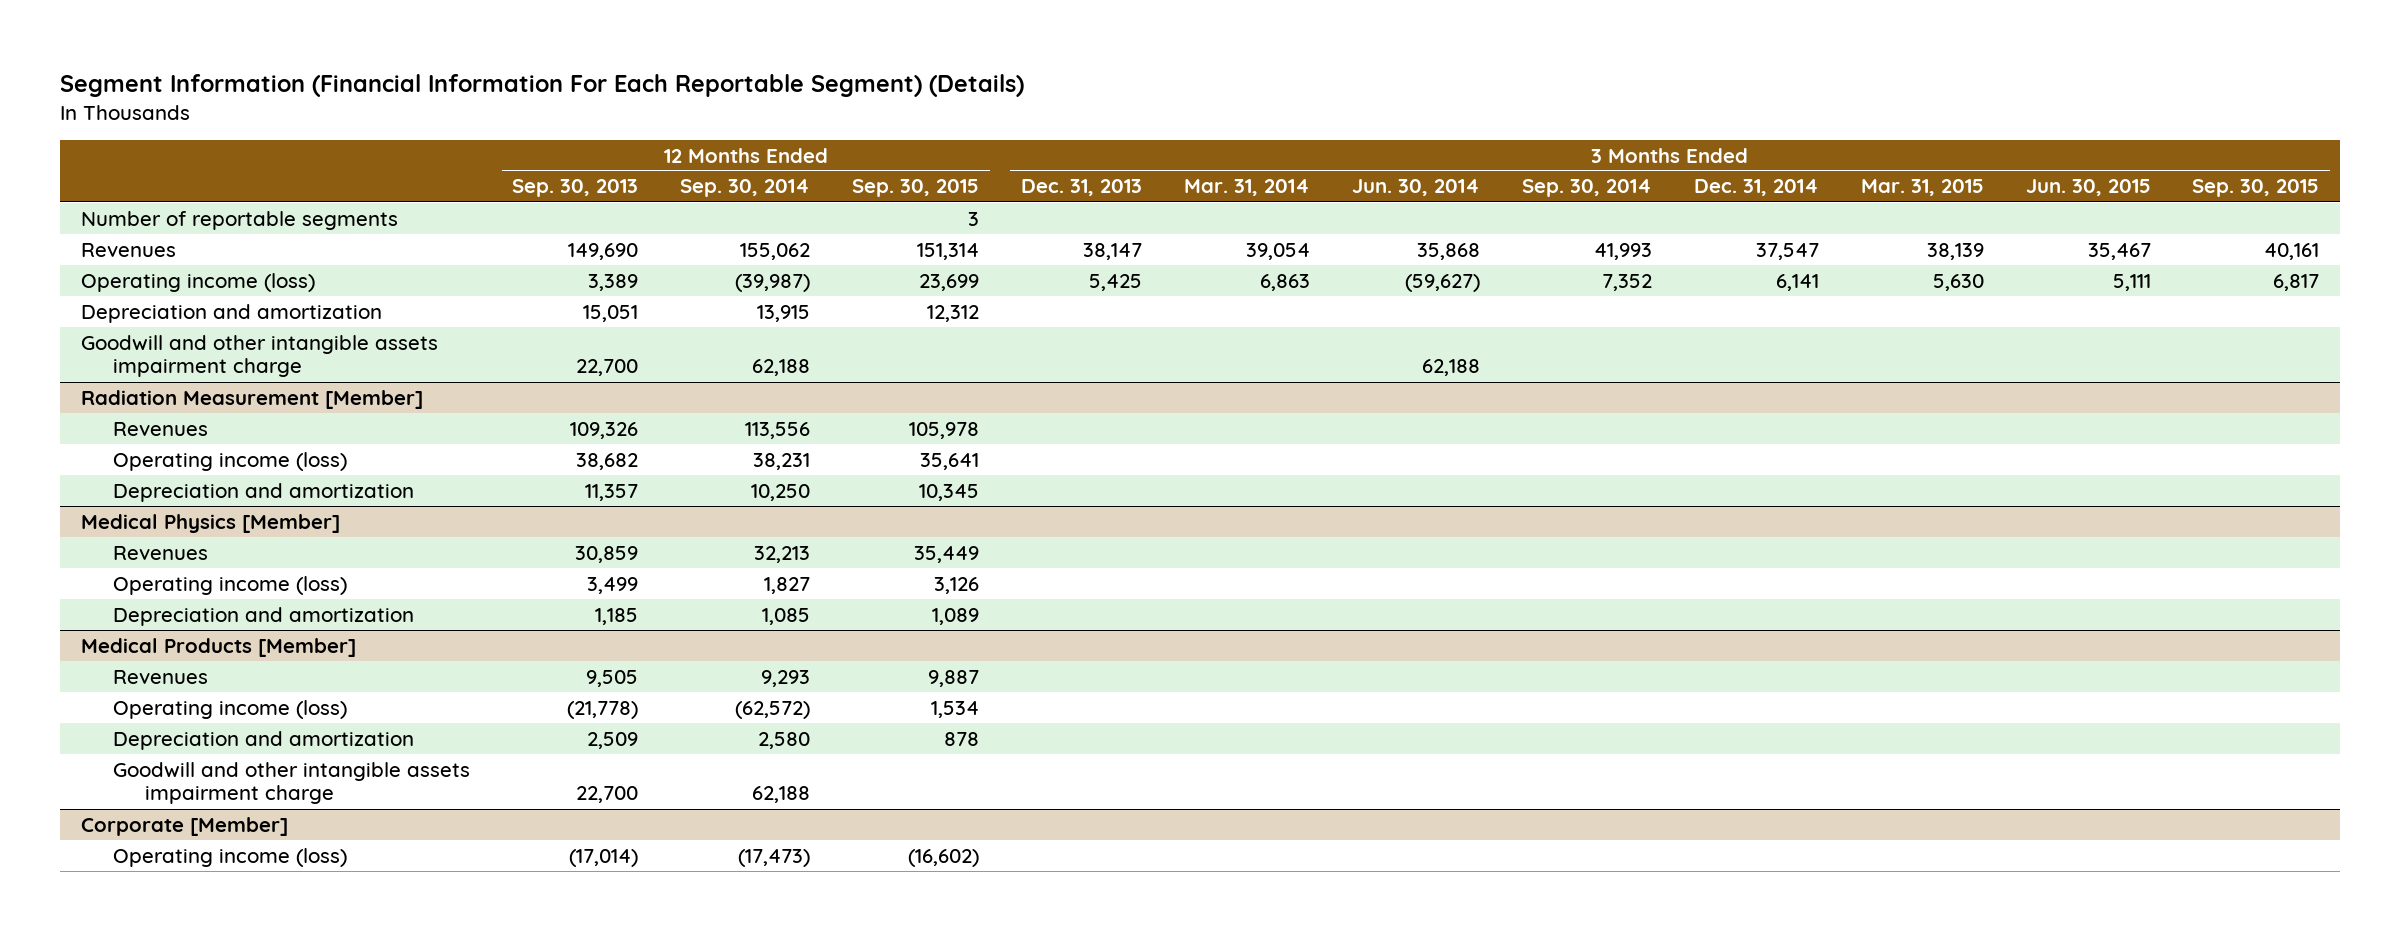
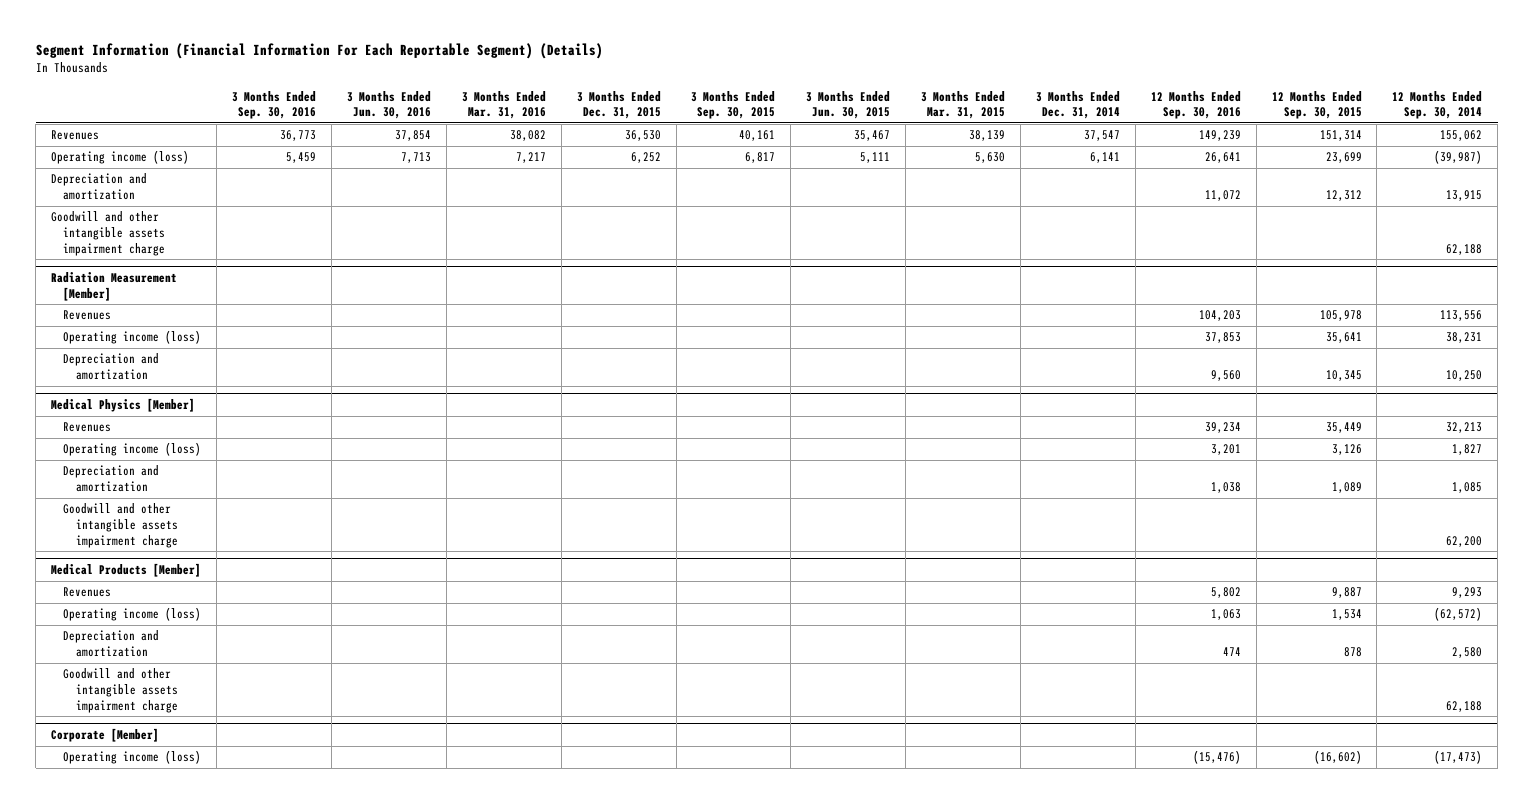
[512,179,639,198] Sep. 30, 2013 -> none
[1020,179,1142,197] Dec. 31, 2013 -> none
[1183,179,1310,197] Mar. 31, 2014 -> none
[1351,179,1480,197] Jun. 30, 2014 -> none
[1521,179,1652,198] Sep. 30, 2014 -> none
none -> [232,90,317,120] 3 Months Ended Sep. 30, 2016
none -> [347,90,432,120] 3 Months Ended Jun. 30, 2016
none -> [461,90,546,120] 3 Months Ended Mar. 31, 2016
none -> [576,90,661,120] 3 Months Ended Dec. 31, 2015
none -> [1150,90,1241,120] 12 Months Ended Sep. 30, 2016
[81,210,399,230] Number of reportable segments -> none
none -> [63,503,178,548] Goodwill and other intangible assets impairment charge

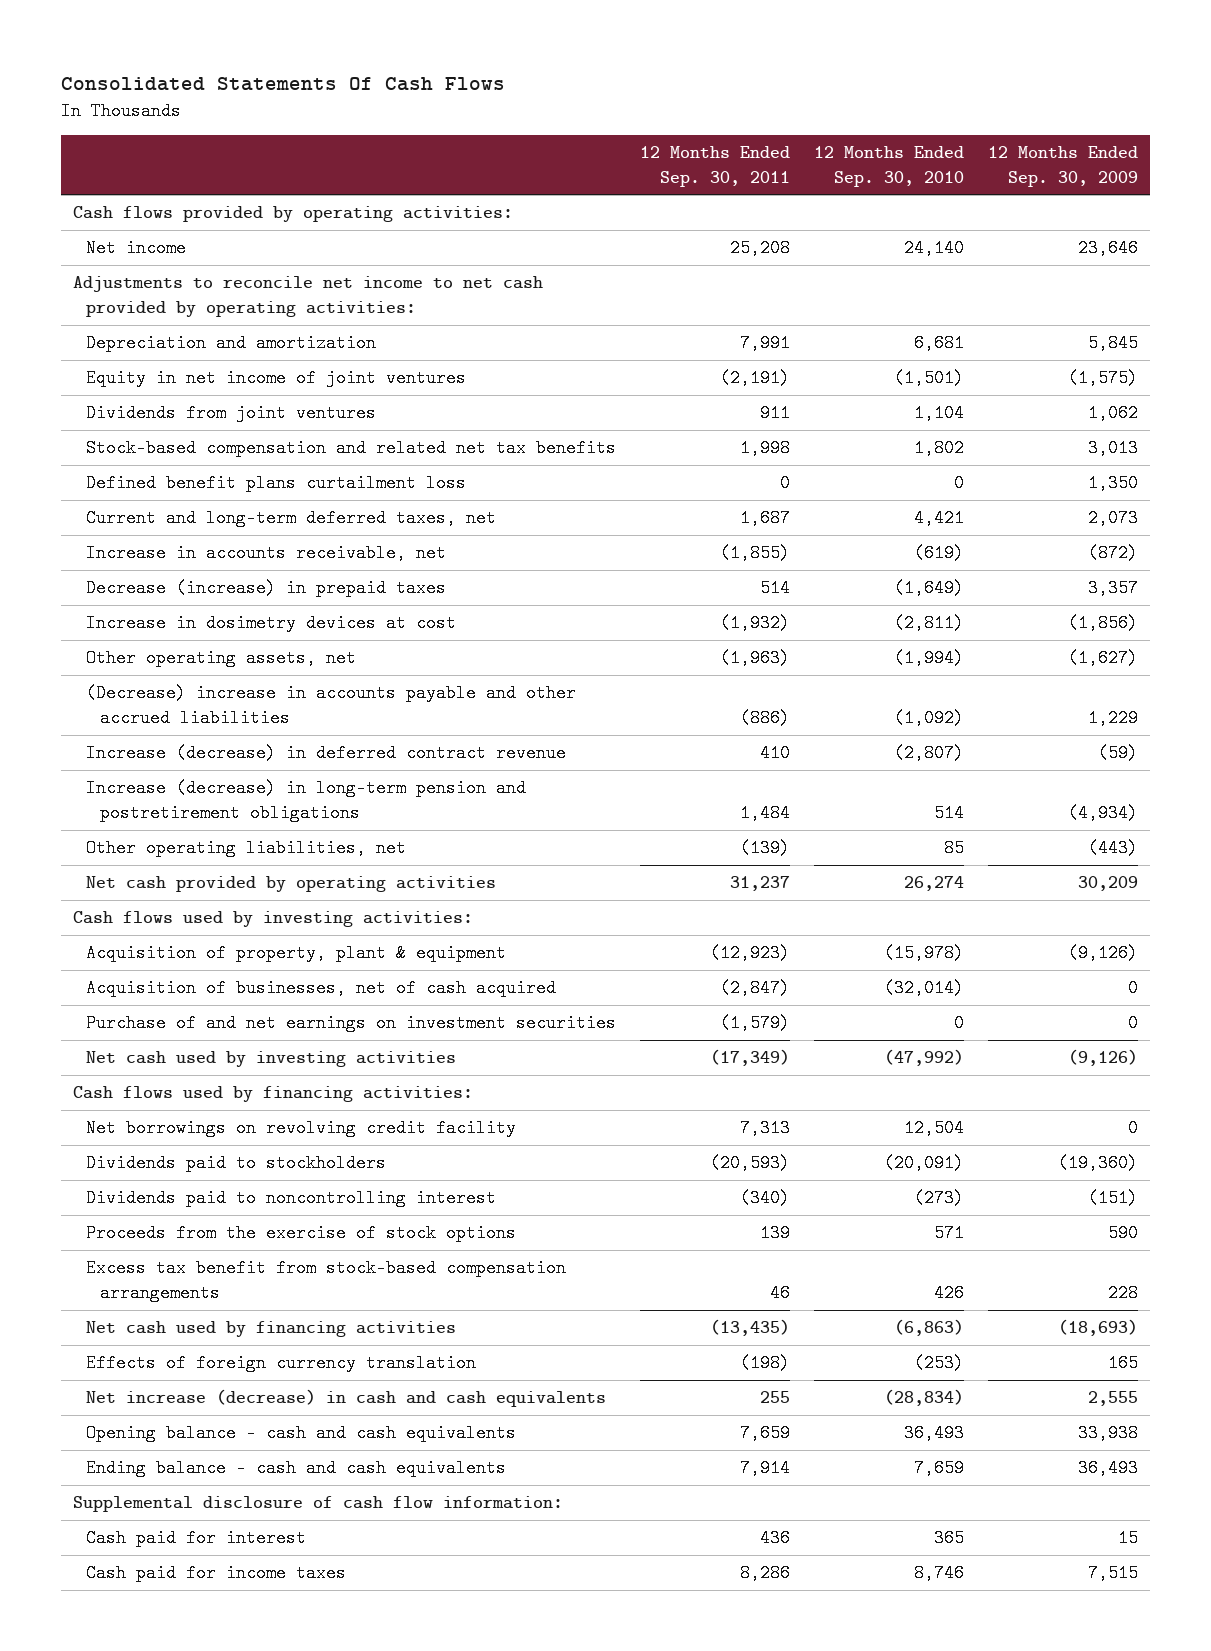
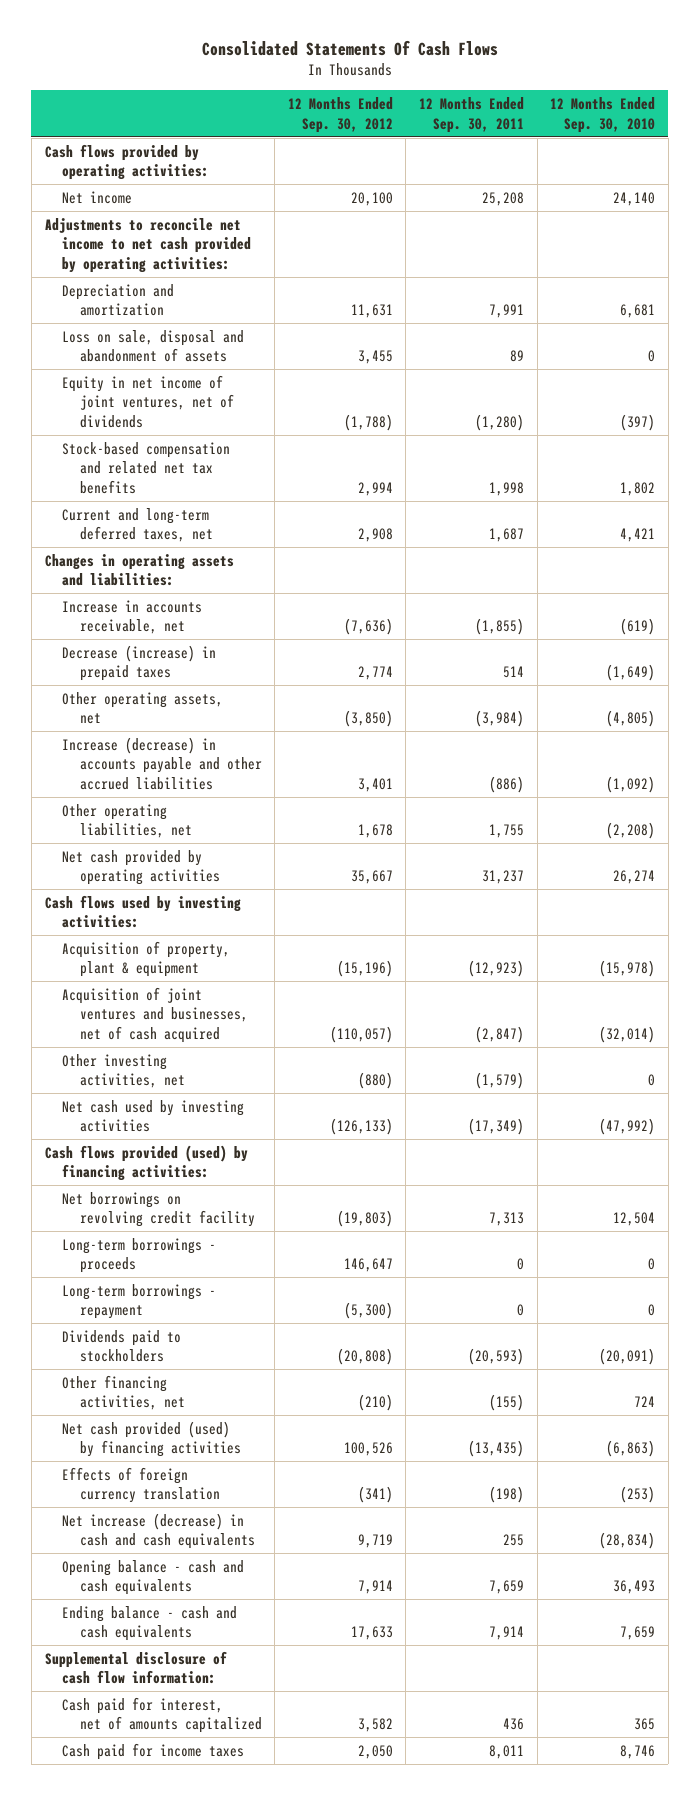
[988,146,1139,187] 12 Months Ended Sep. 30, 2009 -> none
none -> [287,97,393,133] 12 Months Ended Sep. 30, 2012
[86,404,377,423] Dividends from joint ventures -> none
none -> [62,329,245,363] Loss on sale, disposal and abandonment of assets
[86,369,467,388] Equity in net income of joint ventures -> [62,374,234,428] Equity in net income of joint ventures, net of dividends
[720,369,791,388] (2,191) -> [475,413,525,431] (1,280)
[894,369,965,388] (1,501) -> [620,413,656,431] (397)
[86,474,467,493] Defined benefit plans curtailment loss -> none
none -> [44,553,234,587] Changes in operating assets and liabilities:
[86,614,457,633] Increase in dosimetry devices at cost -> none
[86,744,567,763] Increase (decrease) in deferred contract revenue -> none
[86,779,527,822] Increase (decrease) in long-term pension and postretirement obligations -> none
[720,649,791,668] (1,963) -> [475,710,525,728] (3,984)
[894,649,965,668] (1,994) -> [606,710,656,728] (4,805)
[86,684,577,727] (Decrease) increase in accounts payable and other accrued liabilities -> [62,736,262,790] Increase (decrease) in accounts payable and other accrued liabilities
[740,839,791,858] (139) -> [489,824,525,839] 1,755
[944,839,965,858] 85 -> [606,822,656,840] (2,208)
[86,979,557,998] Acquisition of businesses, net of cash acquired -> [62,986,248,1043] Acquisition of joint ventures and businesses, net of cash acquired
[86,1014,617,1033] Purchase of and net earnings on investment securities -> [62,1053,185,1089] Other investing activities, net
[72,1086,473,1103] Cash flows used by financing activities: -> [44,1144,248,1182] Cash flows provided (used) by financing activities:
none -> [62,1237,217,1274] Long-term borrowings - proceeds
none -> [62,1283,217,1320] Long-term borrowings - repayment
[86,1189,497,1208] Dividends paid to noncontrolling interest -> none
[86,1224,517,1243] Proceeds from the exercise of stock options -> none
[86,1259,567,1302] Excess tax benefit from stock-based compensation arrangements -> none
none -> [62,1374,185,1411] Other financing activities, net
[86,1321,457,1338] Net cash used by financing activities -> [62,1420,241,1458] Net cash provided (used) by financing activities
[86,1529,307,1548] Cash paid for interest -> [62,1696,262,1734] Cash paid for interest, net of amounts capitalized
[740,1564,791,1583] 8,286 -> [489,1744,525,1759] 8,011

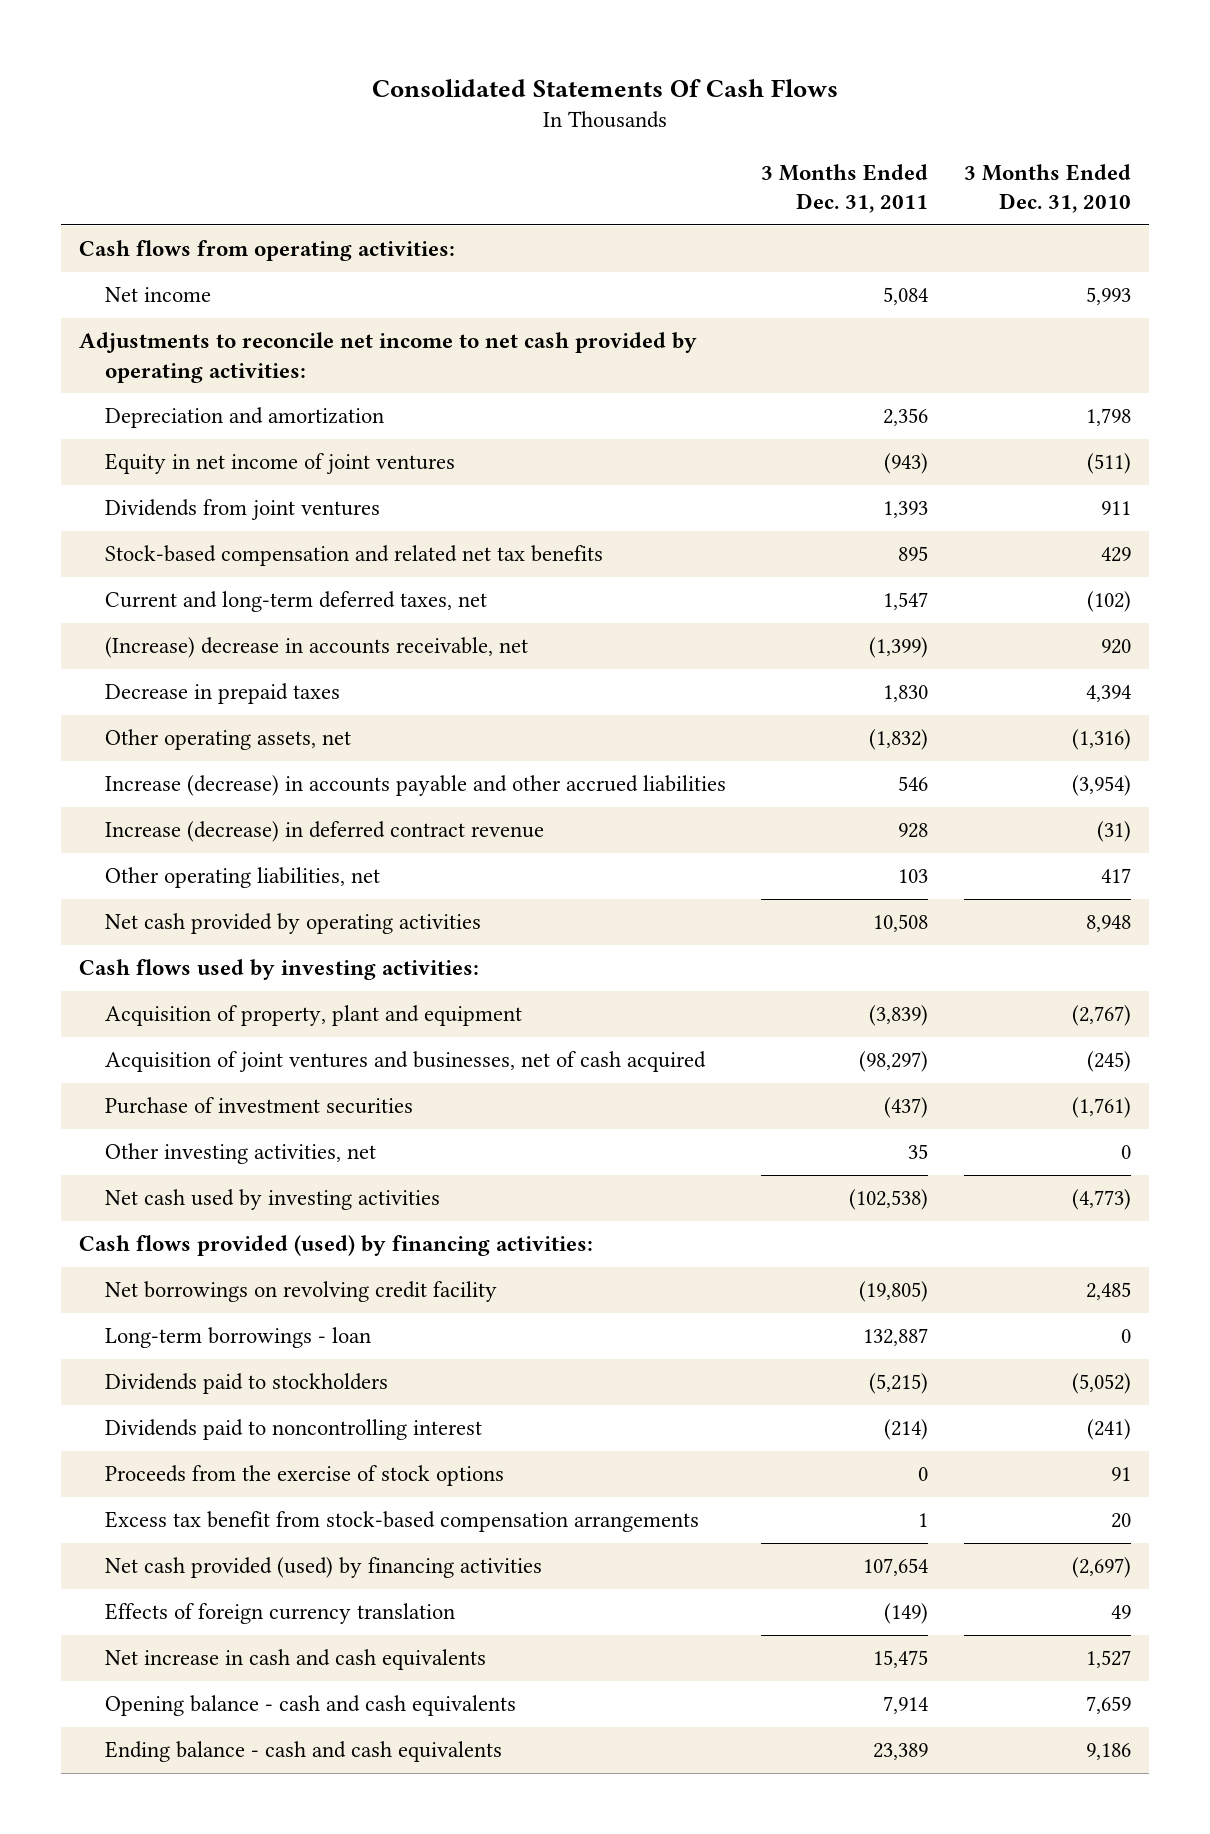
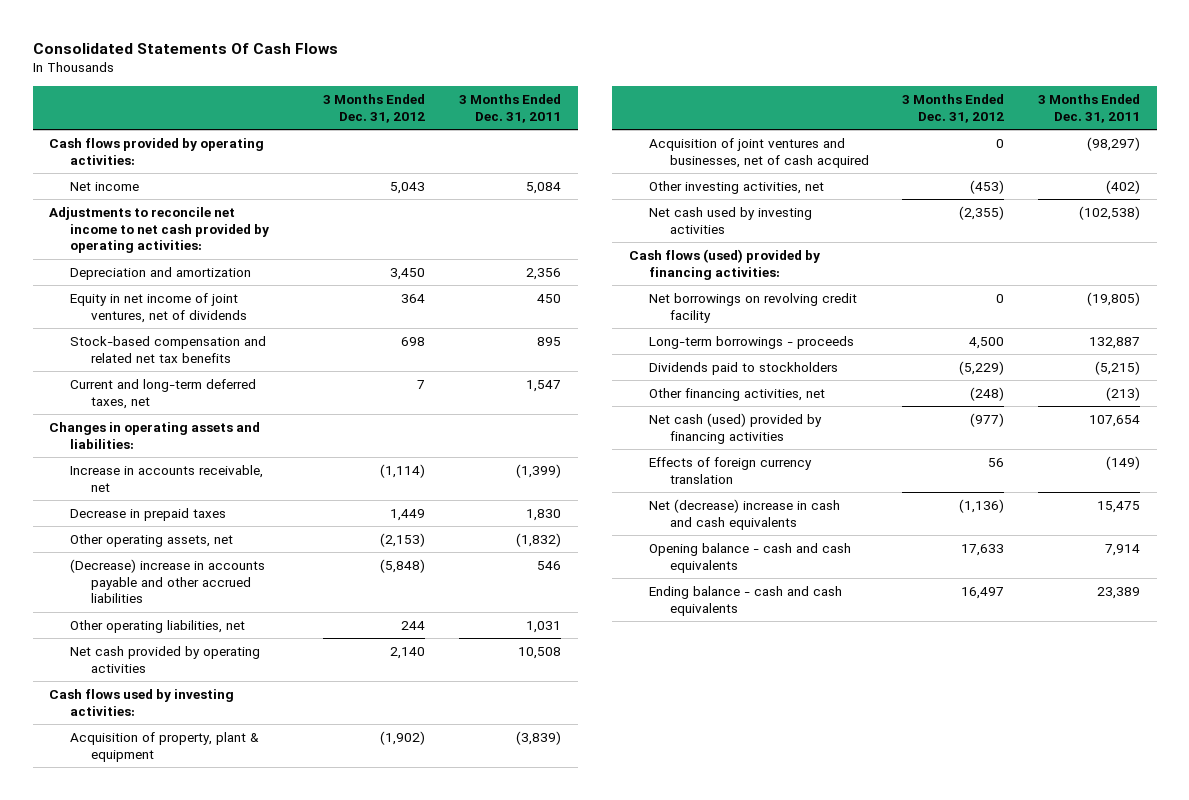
[963,164,1131,214] 3 Months Ended Dec. 31, 2010 -> none
none -> [323,93,426,123] 3 Months Ended Dec. 31, 2012
[79,240,456,262] Cash flows from operating activities: -> [49,138,265,165] Cash flows provided by operating activities:
[104,499,380,521] Dividends from joint ventures -> none
[104,453,455,475] Equity in net income of joint ventures -> [69,293,247,323] Equity in net income of joint ventures, net of dividends
[884,453,929,475] (943) -> [536,294,561,304] 450
none -> [49,422,261,449] Changes in operating assets and liabilities:
[104,637,528,659] (Increase) decrease in accounts receivable, net -> [69,465,263,492] Increase in accounts receivable, net
[104,821,544,843] Increase (decrease) in deferred contract revenue -> none
[104,775,726,797] Increase (decrease) in accounts payable and other accrued liabilities -> [69,559,265,604] (Decrease) increase in accounts payable and other accrued liabilities
[898,869,929,884] 103 -> [525,621,561,634] 1,031
[104,1005,522,1027] Acquisition of property, plant and equipment -> [69,732,259,762] Acquisition of property, plant & equipment
[104,1097,413,1115] Purchase of investment securities -> none
[908,1144,929,1160] 35 -> [1105,180,1140,195] (402)
[79,1235,594,1257] Cash flows provided (used) by financing activities: -> [628,249,820,280] Cash flows (used) provided by financing activities:
[104,1327,371,1349] Long-term borrowings - loan -> [649,336,855,350] Long-term borrowings - proceeds
[104,1419,482,1441] Dividends paid to noncontrolling interest -> none
[104,1465,504,1487] Proceeds from the exercise of stock options -> none
[104,1511,699,1533] Excess tax benefit from stock-based compensation arrangements -> none
none -> [649,388,826,402] Other financing activities, net
[104,1557,542,1579] Net cash provided (used) by financing activities -> [649,413,823,444] Net cash (used) provided by financing activities
[104,1649,486,1671] Net increase in cash and cash equivalents -> [649,499,841,530] Net (decrease) increase in cash and cash equivalents

